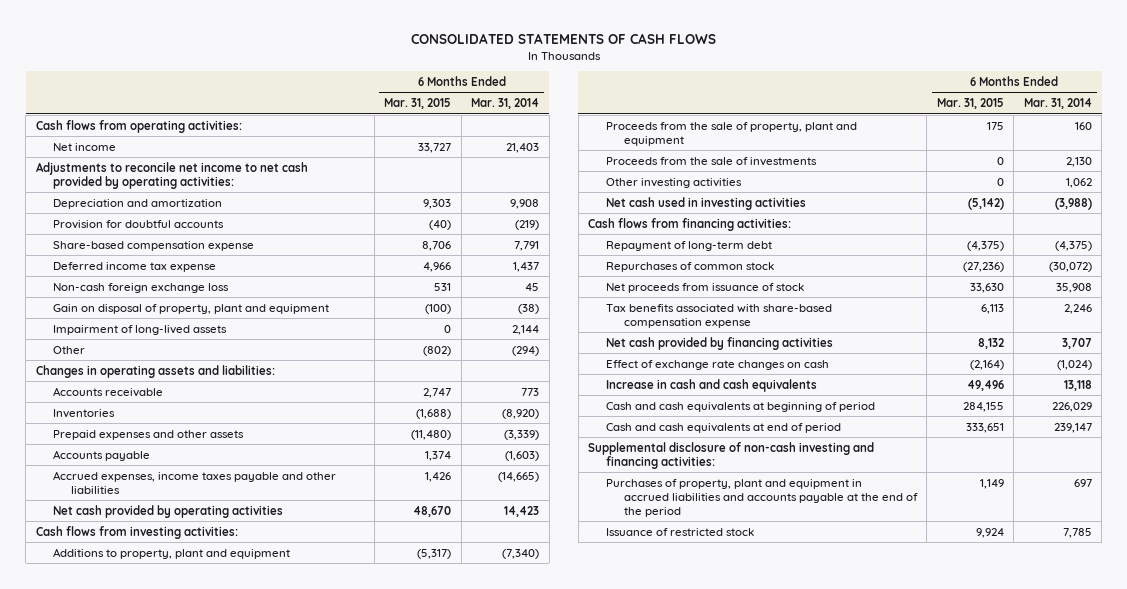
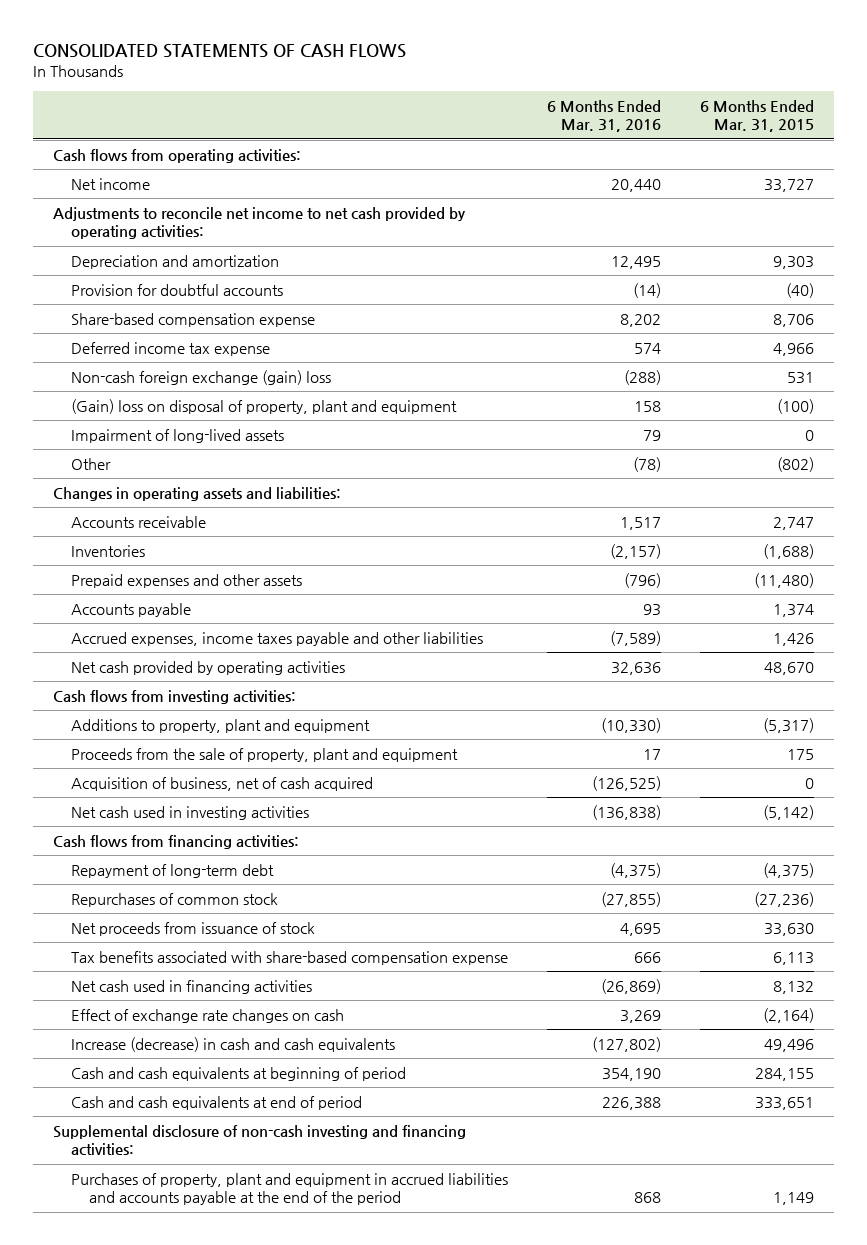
[471,98,540,110] Mar. 31, 2014 -> none
none -> [546,99,661,133] 6 Months Ended Mar. 31, 2016
[53,282,230,293] Non-cash foreign exchange loss -> [70,369,331,385] Non-cash foreign exchange (gain) loss
[53,303,330,314] Gain on disposal of property, plant and equipment -> [70,398,457,414] (Gain) loss on disposal of property, plant and equipment
[606,156,818,166] Proceeds from the sale of investments -> none
[606,177,743,188] Other investing activities -> none
none -> [70,776,373,791] Acquisition of business, net of cash acquired
[606,336,834,350] Net cash provided by financing activities -> [70,979,312,994] Net cash used in financing activities
[606,378,818,392] Increase in cash and cash equivalents -> [70,1036,395,1052] Increase (decrease) in cash and cash equivalents
[606,527,755,536] Issuance of restricted stock -> none

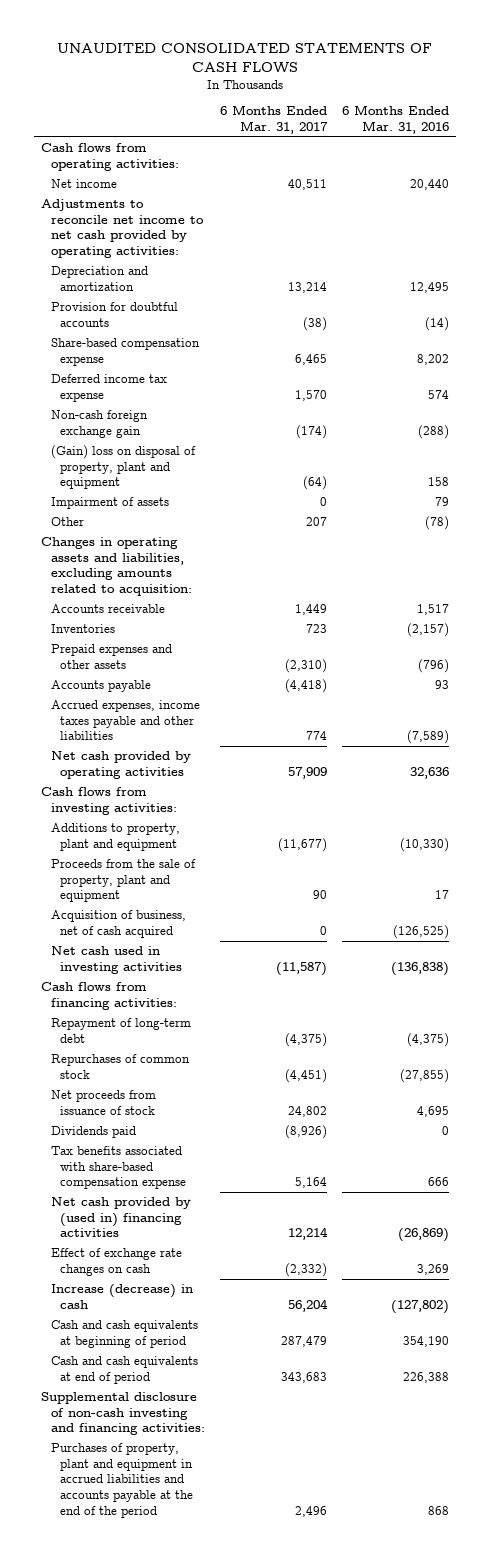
[33,44,407,59] CONSOLIDATED STATEMENTS OF CASH FLOWS -> [57,42,433,73] UNAUDITED CONSOLIDATED STATEMENTS OF CASH FLOWS
[700,99,815,133] 6 Months Ended Mar. 31, 2015 -> none
none -> [219,105,328,134] 6 Months Ended Mar. 31, 2017
[70,369,331,385] Non-cash foreign exchange (gain) loss -> [50,410,148,438] Non-cash foreign exchange gain
[70,428,284,443] Impairment of long-lived assets -> [50,497,169,510] Impairment of assets
[52,486,341,501] Changes in operating assets and liabilities: -> [41,537,192,597] Changes in operating assets and liabilities, excluding amounts related to acquisition:
none -> [50,1126,136,1139] Dividends paid
[70,979,312,994] Net cash used in financing activities -> [50,1197,191,1238] Net cash provided by (used in) financing activities
[70,1036,395,1052] Increase (decrease) in cash and cash equivalents -> [50,1284,193,1309] Increase (decrease) in cash

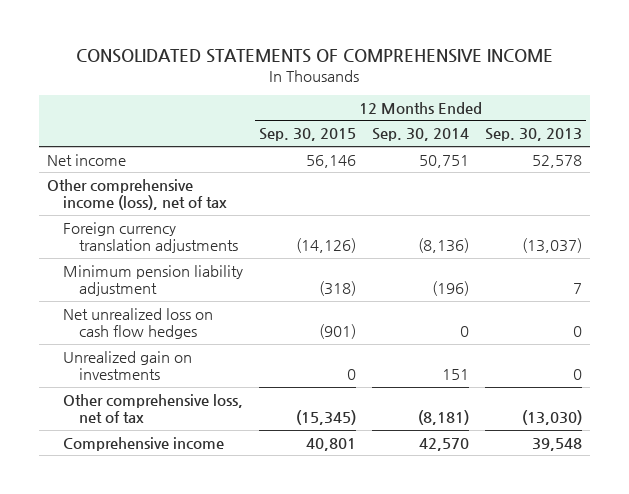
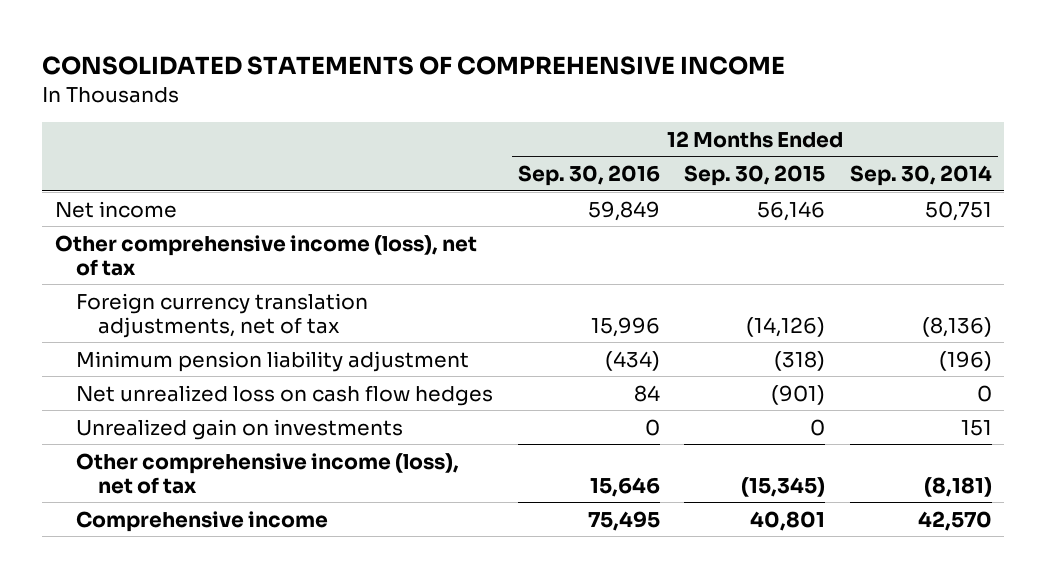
[485,128,583,142] Sep. 30, 2013 -> none
none -> [517,165,660,187] Sep. 30, 2016
[63,221,239,254] Foreign currency translation adjustments -> [76,292,369,338] Foreign currency translation adjustments, net of tax
[63,393,244,424] Other comprehensive loss, net of tax -> [76,452,460,494] Other comprehensive income (loss), net of tax

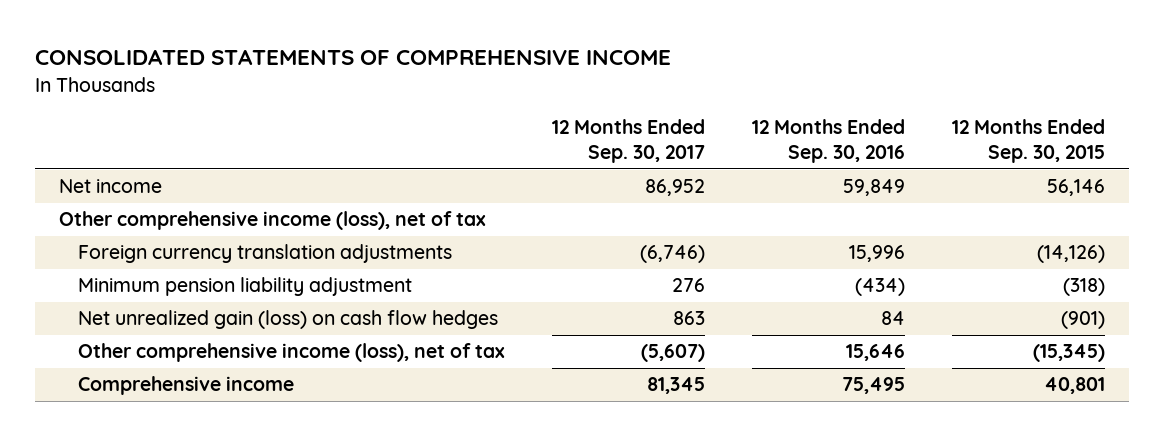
[849,165,992,187] Sep. 30, 2014 -> none
none -> [551,119,705,164] 12 Months Ended Sep. 30, 2017
[76,292,369,338] Foreign currency translation adjustments, net of tax -> [77,244,452,264] Foreign currency translation adjustments
[76,418,404,440] Unrealized gain on investments -> none
[76,384,494,406] Net unrealized loss on cash flow hedges -> [77,310,498,330] Net unrealized gain (loss) on cash flow hedges

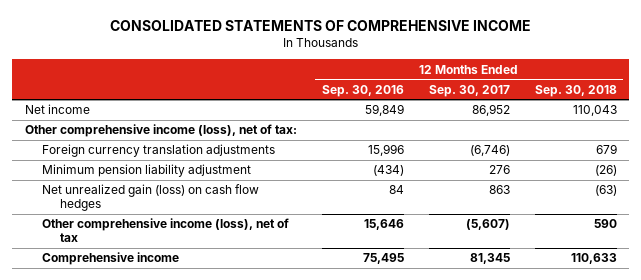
[952,119,1106,164] 12 Months Ended Sep. 30, 2015 -> none
none -> [534,84,617,97] Sep. 30, 2018
[58,211,486,231] Other comprehensive income (loss), net of tax -> [24,124,297,138] Other comprehensive income (loss), net of tax:

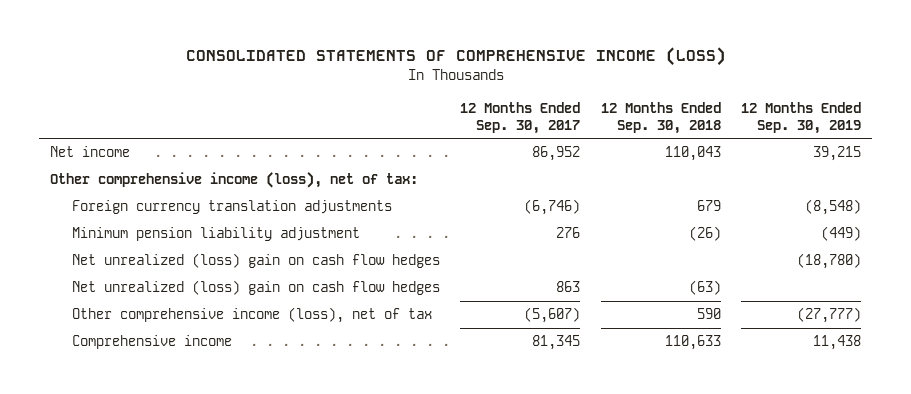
[109,19,531,31] CONSOLIDATED STATEMENTS OF COMPREHENSIVE INCOME -> [185,47,726,67] CONSOLIDATED STATEMENTS OF COMPREHENSIVE INCOME (LOSS)
[321,84,404,97] Sep. 30, 2016 -> none
none -> [741,101,862,134] 12 Months Ended Sep. 30, 2019
none -> [71,253,440,269] Net unrealized (loss) gain on cash flow hedges
[42,184,260,212] Net unrealized gain (loss) on cash flow hedges -> [71,280,440,296] Net unrealized (loss) gain on cash flow hedges

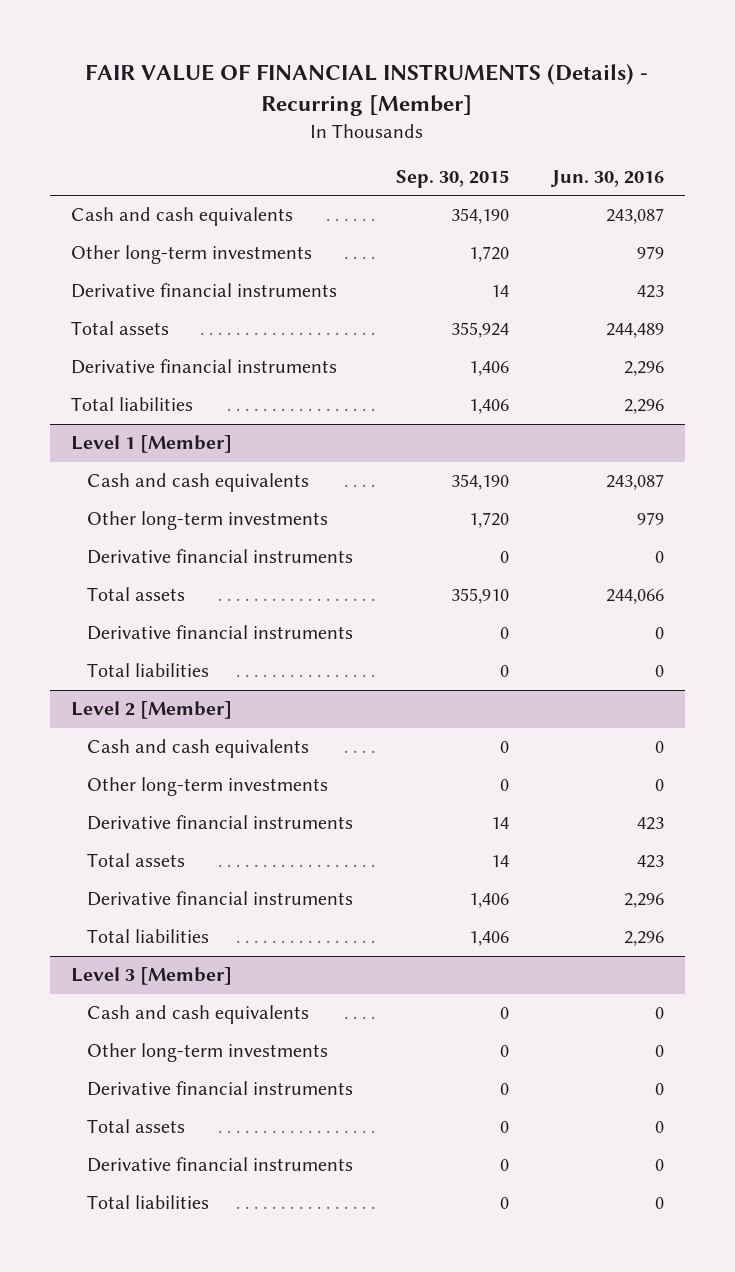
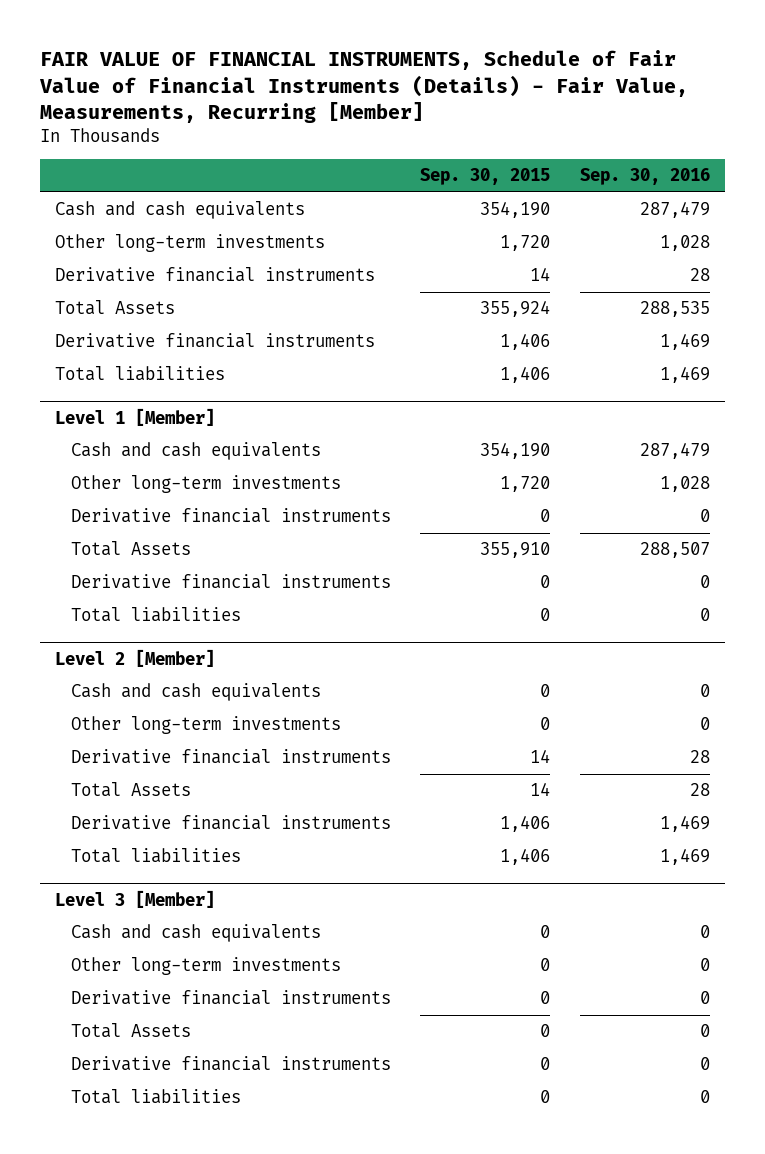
[85,64,649,116] FAIR VALUE OF FINANCIAL INSTRUMENTS (Details) - Recurring [Member] -> [39,50,689,123] FAIR VALUE OF FINANCIAL INSTRUMENTS, Schedule of Fair Value of Financial Instruments (Details) - Fair Value, Measurements, Recurring [Member]
[550,169,665,187] Jun. 30, 2016 -> none
none -> [580,168,711,186] Sep. 30, 2016
[70,321,169,336] Total assets -> [55,300,176,316] Total Assets
[87,587,186,602] Total assets -> [70,541,191,557] Total Assets
[87,853,186,868] Total assets -> [70,782,191,798] Total Assets
[87,1119,186,1134] Total assets -> [70,1023,191,1039] Total Assets

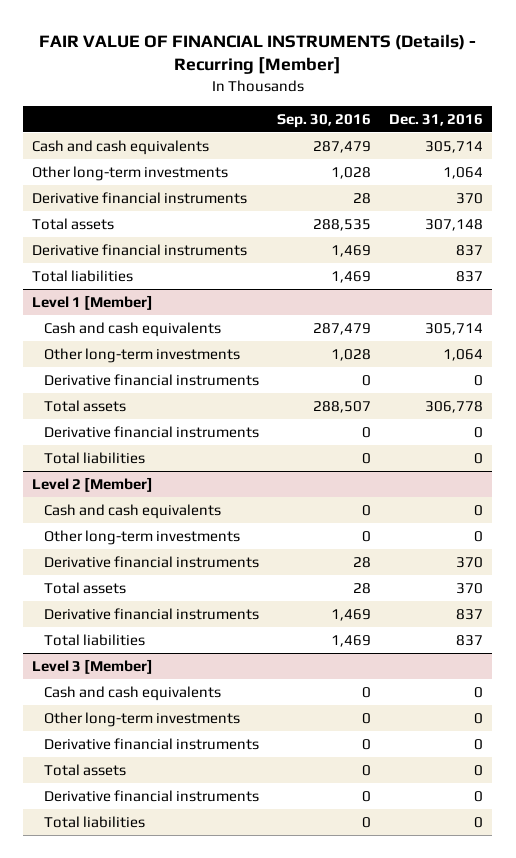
[39,50,689,123] FAIR VALUE OF FINANCIAL INSTRUMENTS, Schedule of Fair Value of Financial Instruments (Details) - Fair Value, Measurements, Recurring [Member] -> [38,33,476,75] FAIR VALUE OF FINANCIAL INSTRUMENTS (Details) - Recurring [Member]
[420,168,551,186] Sep. 30, 2015 -> none
none -> [389,113,484,126] Dec. 31, 2016
[55,300,176,316] Total Assets -> [32,218,115,231] Total assets
[70,541,191,557] Total Assets -> [44,400,127,413] Total assets
[70,782,191,798] Total Assets -> [44,582,127,595] Total assets
[70,1023,191,1039] Total Assets -> [44,764,127,777] Total assets

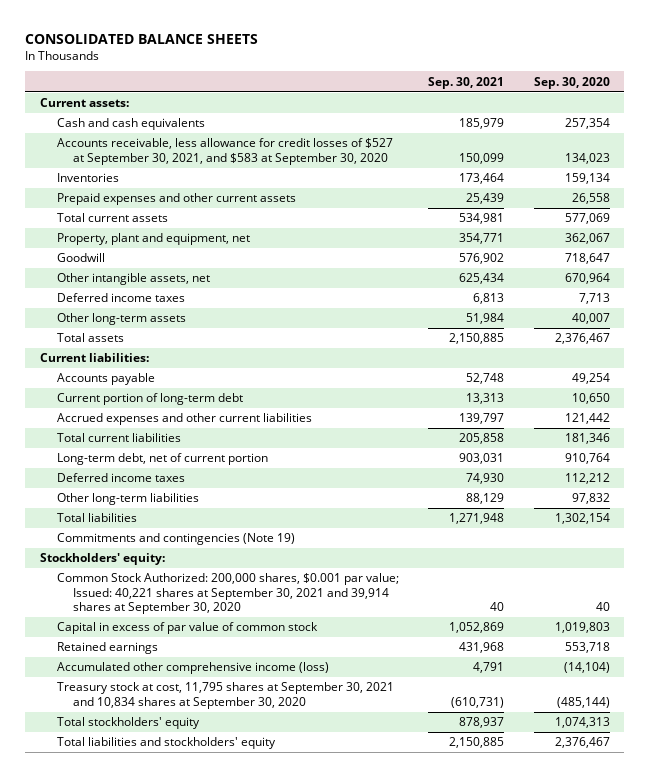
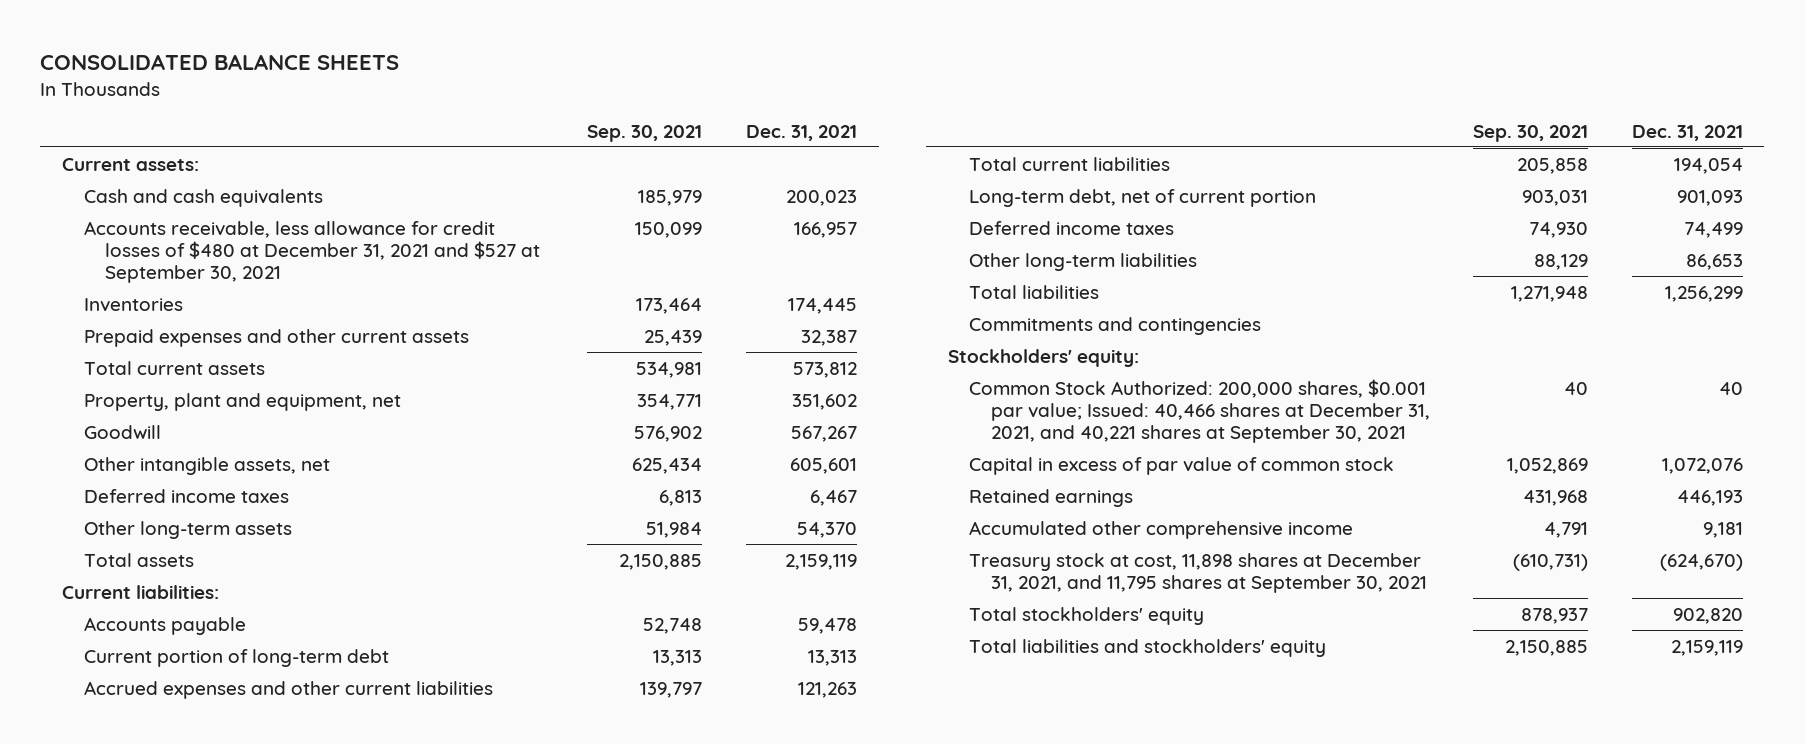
[533,76,610,89] Sep. 30, 2020 -> none
none -> [745,124,857,141] Dec. 31, 2021
[56,138,393,165] Accounts receivable, less allowance for credit losses of $527 at September 30, 2021, and $583 at September 30, 2020 -> [83,220,541,284] Accounts receivable, less allowance for credit losses of $480 at December 31, 2021 and $527 at September 30, 2021
[56,533,295,546] Commitments and contingencies (Note 19) -> [969,316,1262,335] Commitments and contingencies
[56,573,399,615] Common Stock Authorized: 200,000 shares, $0.001 par value; Issued: 40,221 shares at September 30, 2021 and 39,914 shares at September 30, 2020 -> [969,378,1430,444] Common Stock Authorized: 200,000 shares, $0.001 par value; Issued: 40,466 shares at December 31, 2021, and 40,221 shares at September 30, 2021
[56,662,329,675] Accumulated other comprehensive income (loss) -> [969,520,1354,539] Accumulated other comprehensive income
[56,682,394,709] Treasury stock at cost, 11,795 shares at September 30, 2021 and 10,834 shares at September 30, 2020 -> [969,552,1427,593] Treasury stock at cost, 11,898 shares at December 31, 2021, and 11,795 shares at September 30, 2021

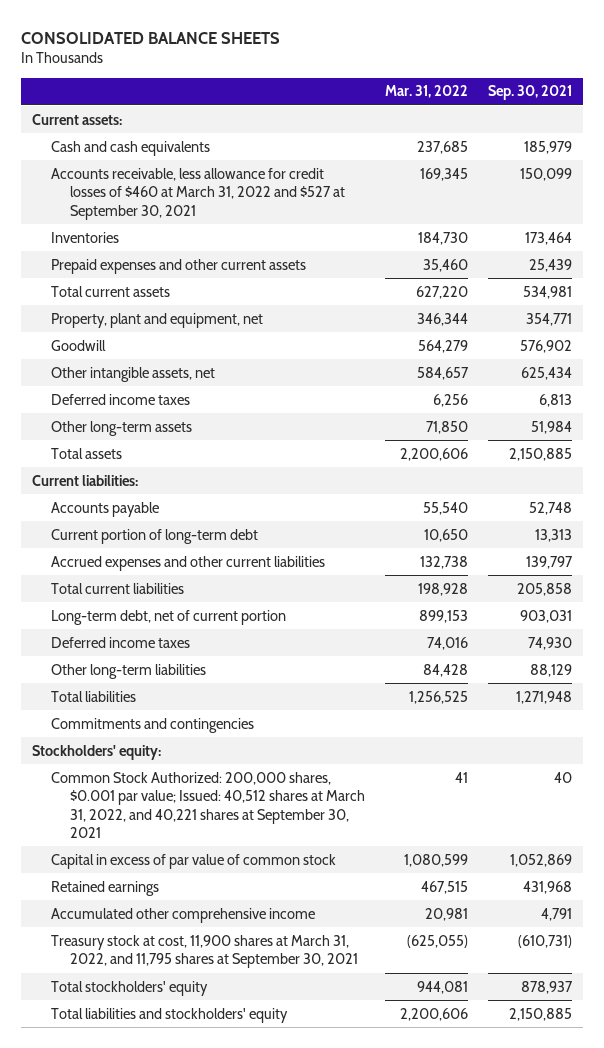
[745,124,857,141] Dec. 31, 2021 -> none
none -> [385,85,469,99] Mar. 31, 2022
[83,220,541,284] Accounts receivable, less allowance for credit losses of $480 at December 31, 2021 and $527 at September 30, 2021 -> [50,167,346,220] Accounts receivable, less allowance for credit losses of $460 at March 31, 2022 and $527 at September 30, 2021
[969,378,1430,444] Common Stock Authorized: 200,000 shares, $0.001 par value; Issued: 40,466 shares at December 31, 2021, and 40,221 shares at September 30, 2021 -> [50,771,366,838] Common Stock Authorized: 200,000 shares, $0.001 par value; Issued: 40,512 shares at March 31, 2022, and 40,221 shares at September 30, 2021
[969,552,1427,593] Treasury stock at cost, 11,898 shares at December 31, 2021, and 11,795 shares at September 30, 2021 -> [50,934,359,969] Treasury stock at cost, 11,900 shares at March 31, 2022, and 11,795 shares at September 30, 2021

